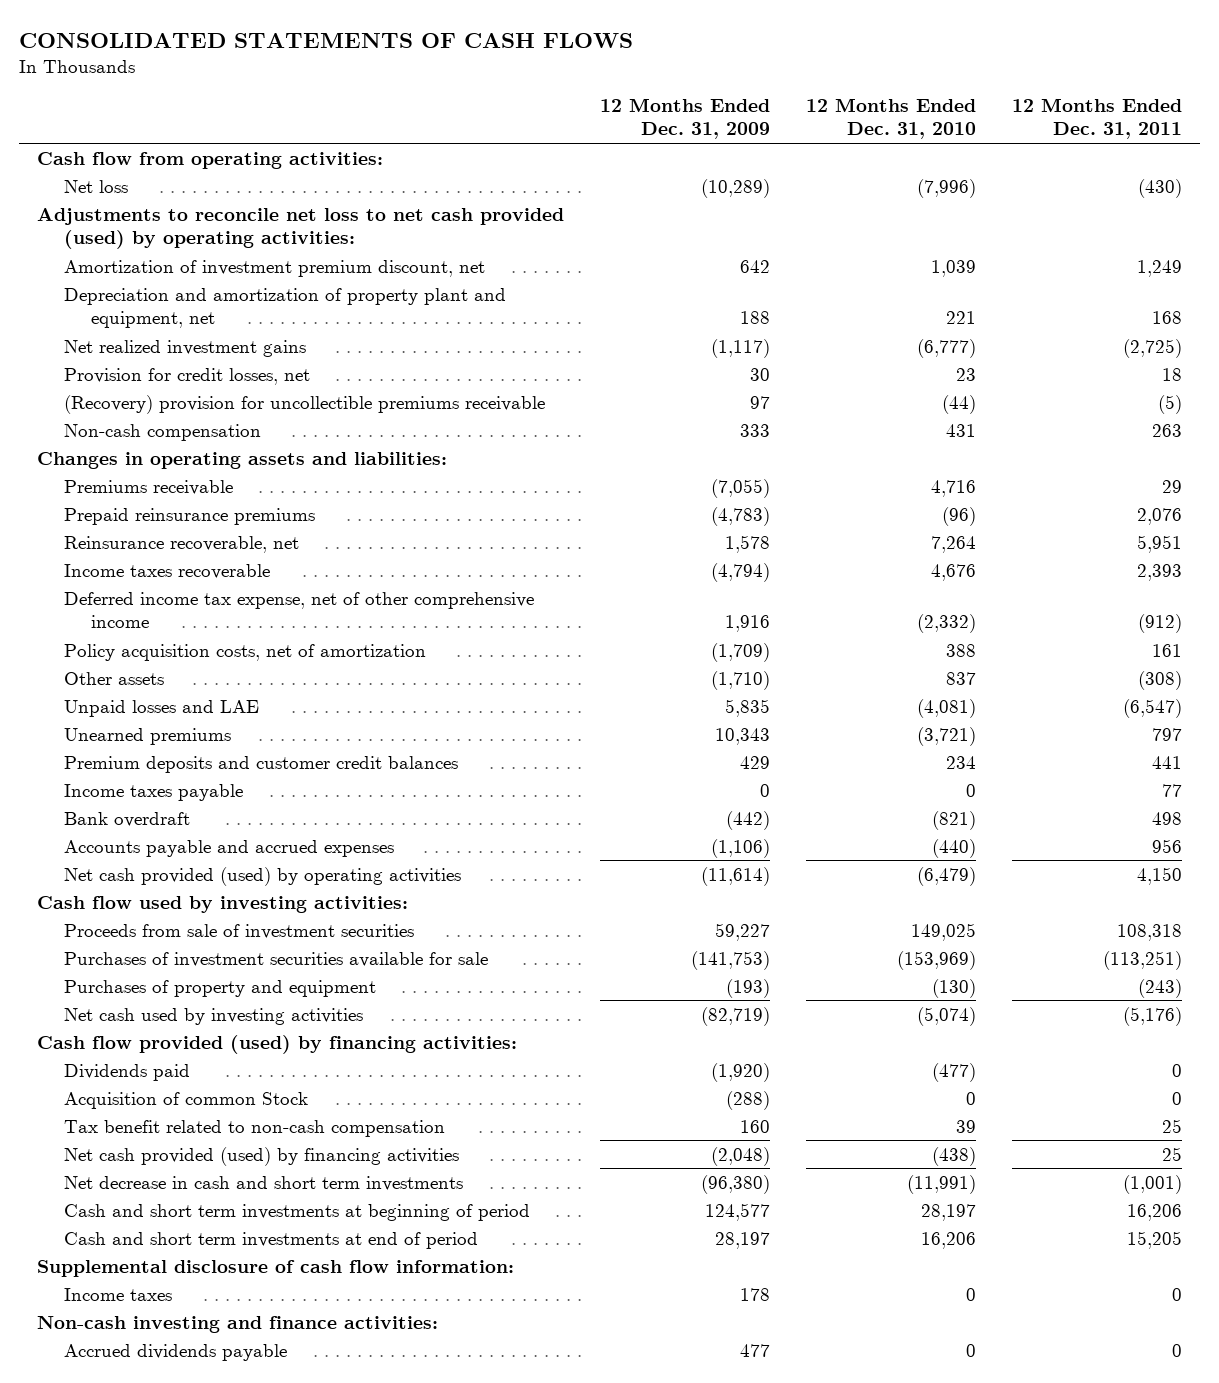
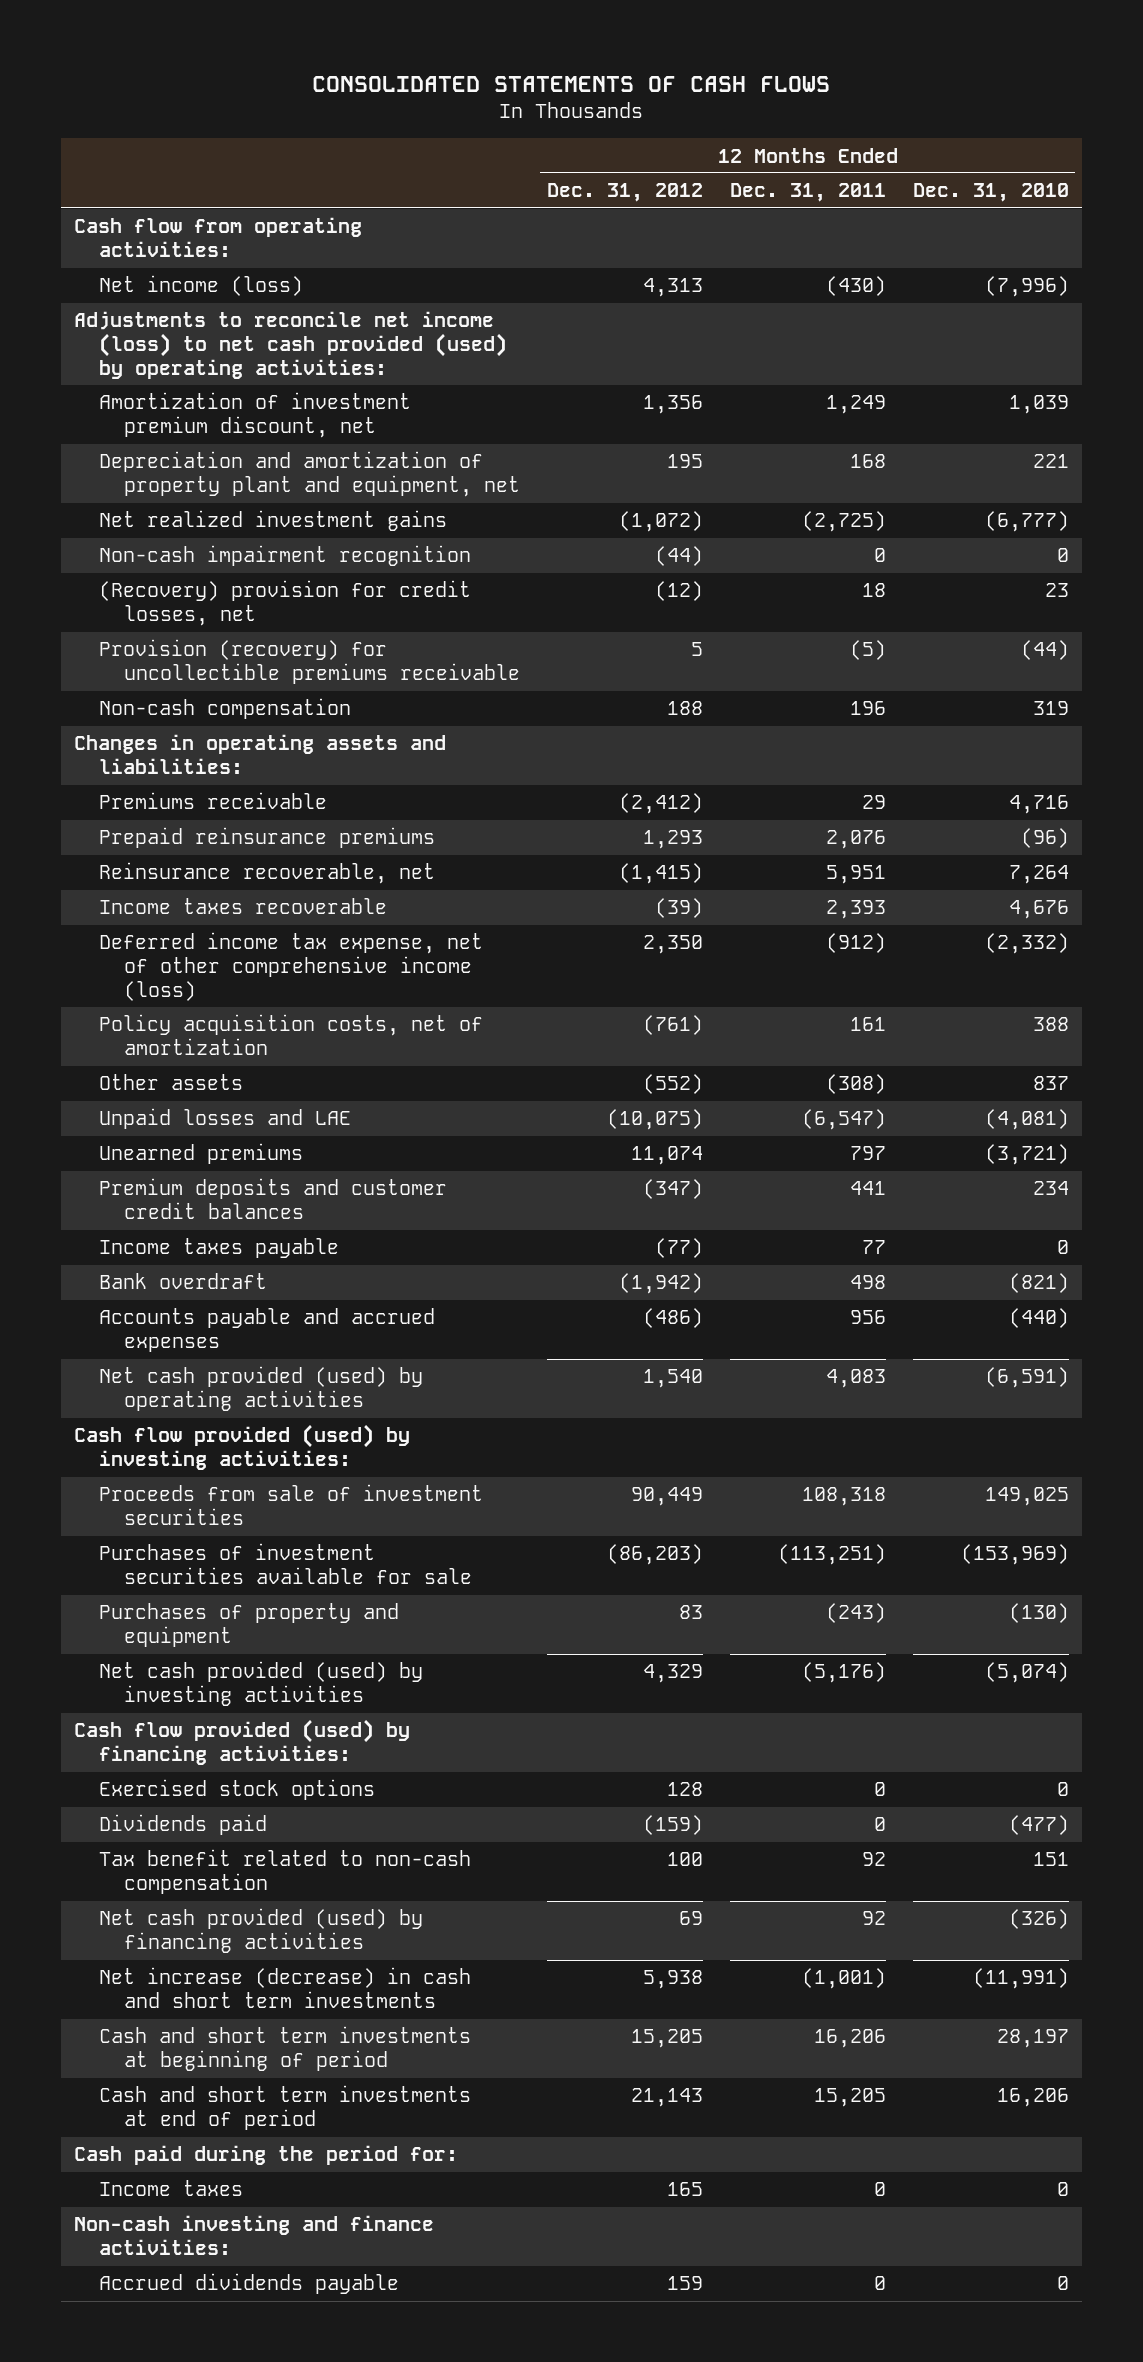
[599,97,770,140] 12 Months Ended Dec. 31, 2009 -> none
none -> [547,183,704,203] Dec. 31, 2012
[64,179,129,193] Net loss -> [99,275,304,297] Net income (loss)
[36,207,564,250] Adjustments to reconcile net loss to net cash provided (used) by operating activities: -> [74,311,508,380] Adjustments to reconcile net income (loss) to net cash provided (used) by operating activities:
none -> [99,545,472,567] Non-cash impairment recognition
[64,367,311,385] Provision for credit losses, net -> [99,580,472,627] (Recovery) provision for credit losses, net
[64,394,546,414] (Recovery) provision for uncollectible premiums receivable -> [99,639,521,685] Provision (recovery) for uncollectible premiums receivable
[945,423,976,437] 431 -> [1032,701,1069,716] 319
[1151,423,1182,437] 263 -> [849,701,886,716] 196
[64,591,535,629] Deferred income tax expense, net of other comprehensive income -> [99,932,484,1002] Deferred income tax expense, net of other comprehensive income (loss)
[916,866,976,886] (6,479) -> [984,1367,1069,1389] (6,591)
[1136,866,1182,885] 4,150 -> [825,1369,886,1389] 4,083
[36,895,408,913] Cash flow used by investing activities: -> [74,1424,411,1471] Cash flow provided (used) by investing activities:
[64,1007,364,1025] Net cash used by investing activities -> [99,1661,424,1707] Net cash provided (used) by investing activities
none -> [99,1779,376,1801] Exercised stock options
[64,1091,309,1109] Acquisition of common Stock -> none
[955,1119,976,1133] 39 -> [1032,1852,1069,1867] 151
[1161,1118,1182,1133] 25 -> [861,1852,886,1867] 92
[931,1146,976,1166] (438) -> [1008,1909,1069,1930] (326)
[1161,1146,1182,1161] 25 -> [861,1911,886,1926] 92
[64,1175,464,1191] Net decrease in cash and short term investments -> [99,1967,472,2009] Net increase (decrease) in cash and short term investments
[36,1259,514,1277] Supplemental disclosure of cash flow information: -> none
none -> [74,2145,459,2166] Cash paid during the period for:

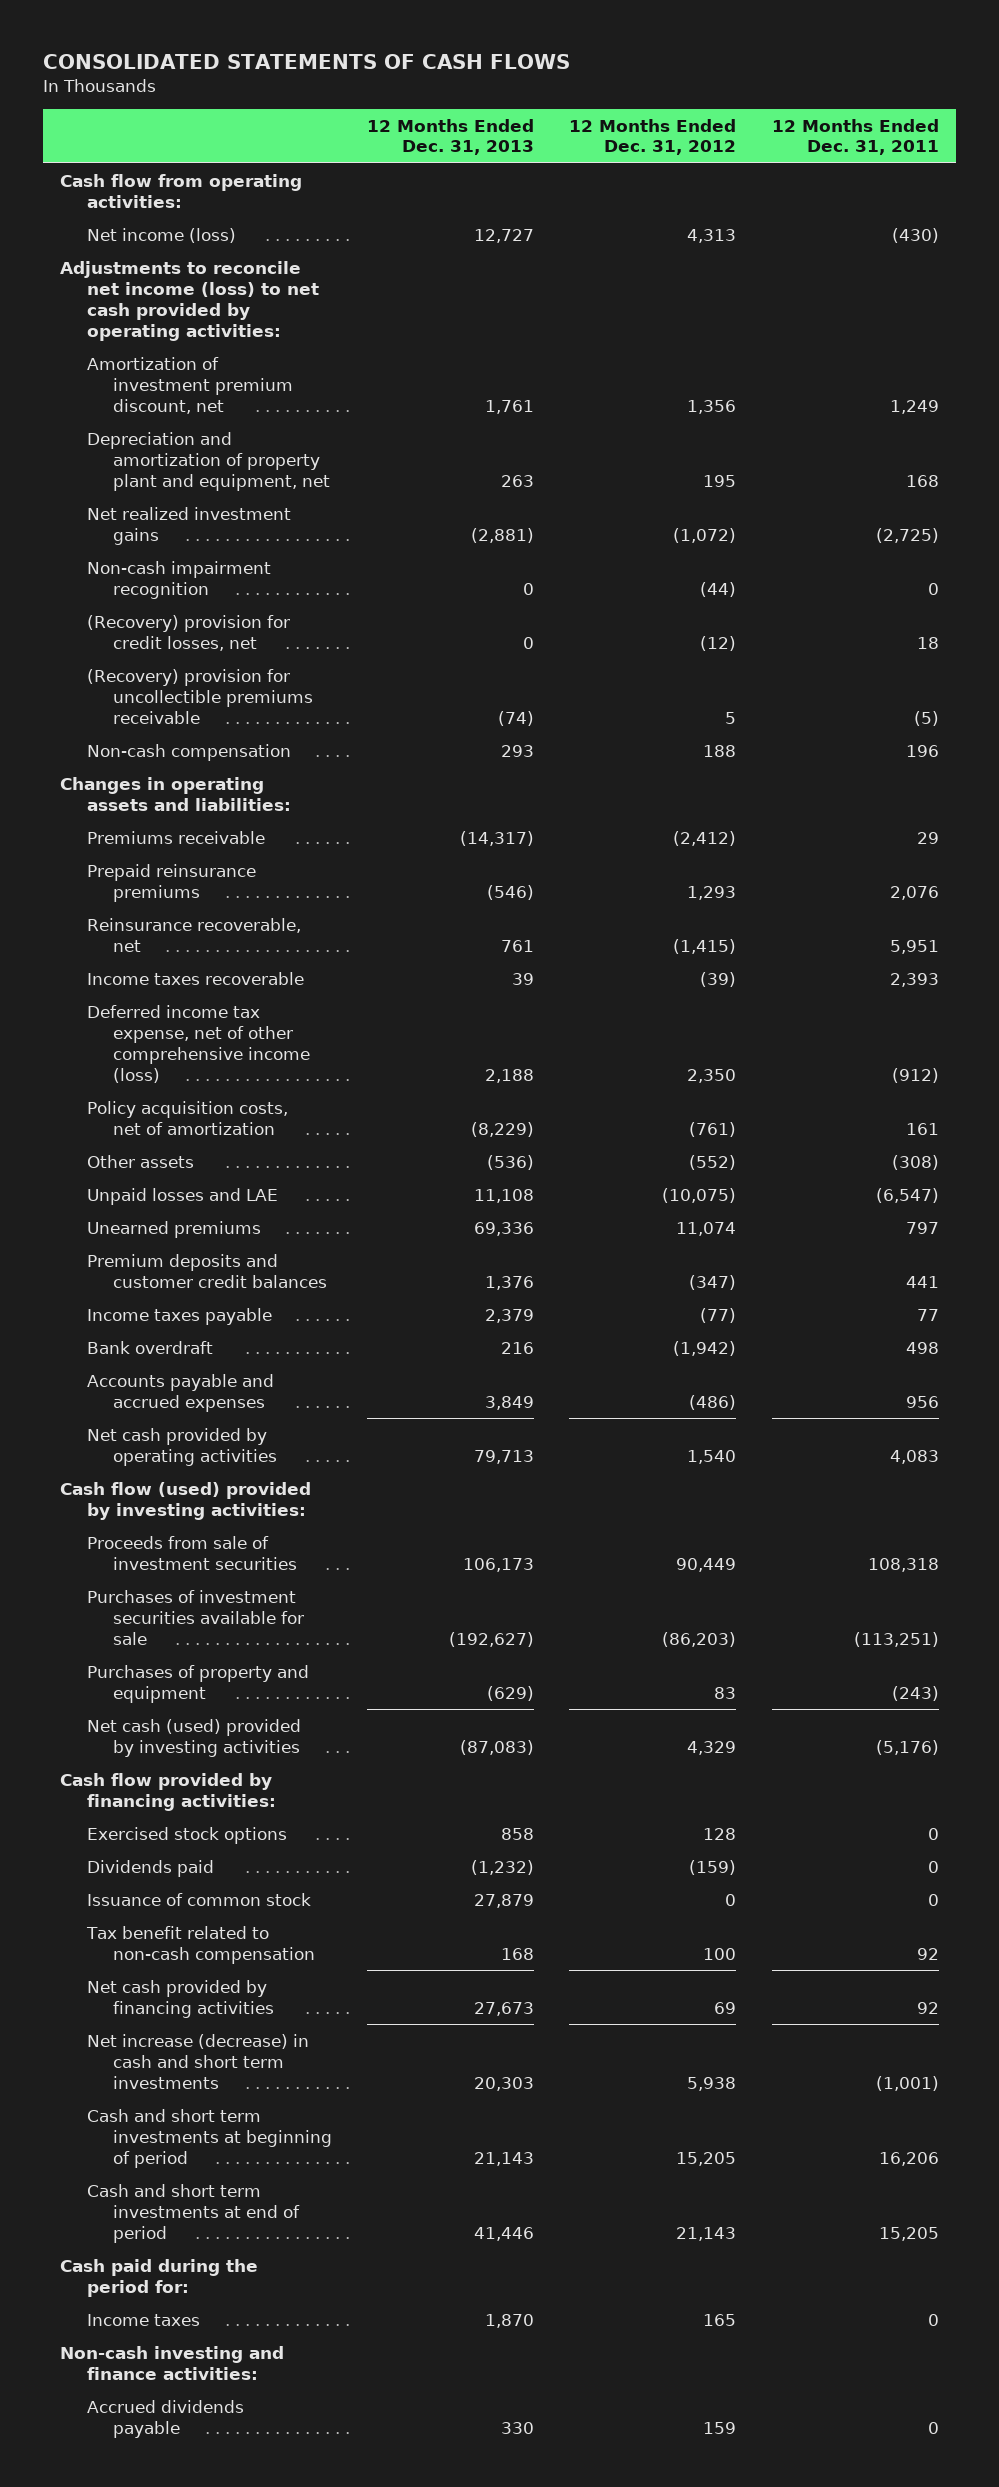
[912,183,1069,203] Dec. 31, 2010 -> none
none -> [367,118,535,156] 12 Months Ended Dec. 31, 2013
[74,311,508,380] Adjustments to reconcile net income (loss) to net cash provided (used) by operating activities: -> [60,260,319,341] Adjustments to reconcile net income (loss) to net cash provided by operating activities:
[99,639,521,685] Provision (recovery) for uncollectible premiums receivable -> [86,668,313,724] (Recovery) provision for uncollectible premiums receivable
[99,1366,424,1412] Net cash provided (used) by operating activities -> [86,1427,277,1466] Net cash provided by operating activities
[74,1424,411,1471] Cash flow provided (used) by investing activities: -> [60,1481,312,1520] Cash flow (used) provided by investing activities:
[99,1661,424,1707] Net cash provided (used) by investing activities -> [86,1718,301,1757] Net cash (used) provided by investing activities
[74,1719,411,1766] Cash flow provided (used) by financing activities: -> [60,1772,276,1811] Cash flow provided by financing activities:
none -> [86,1892,311,1906] Issuance of common stock
[99,1908,424,1954] Net cash provided (used) by financing activities -> [86,1979,274,2018] Net cash provided by financing activities

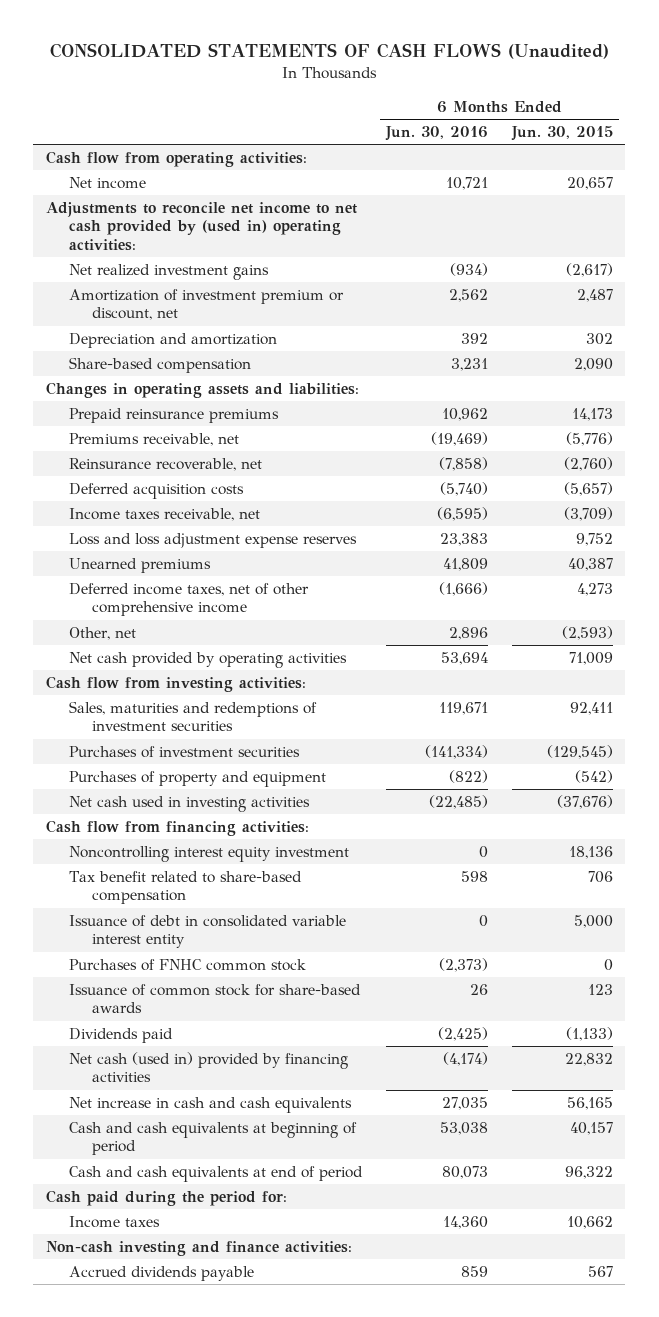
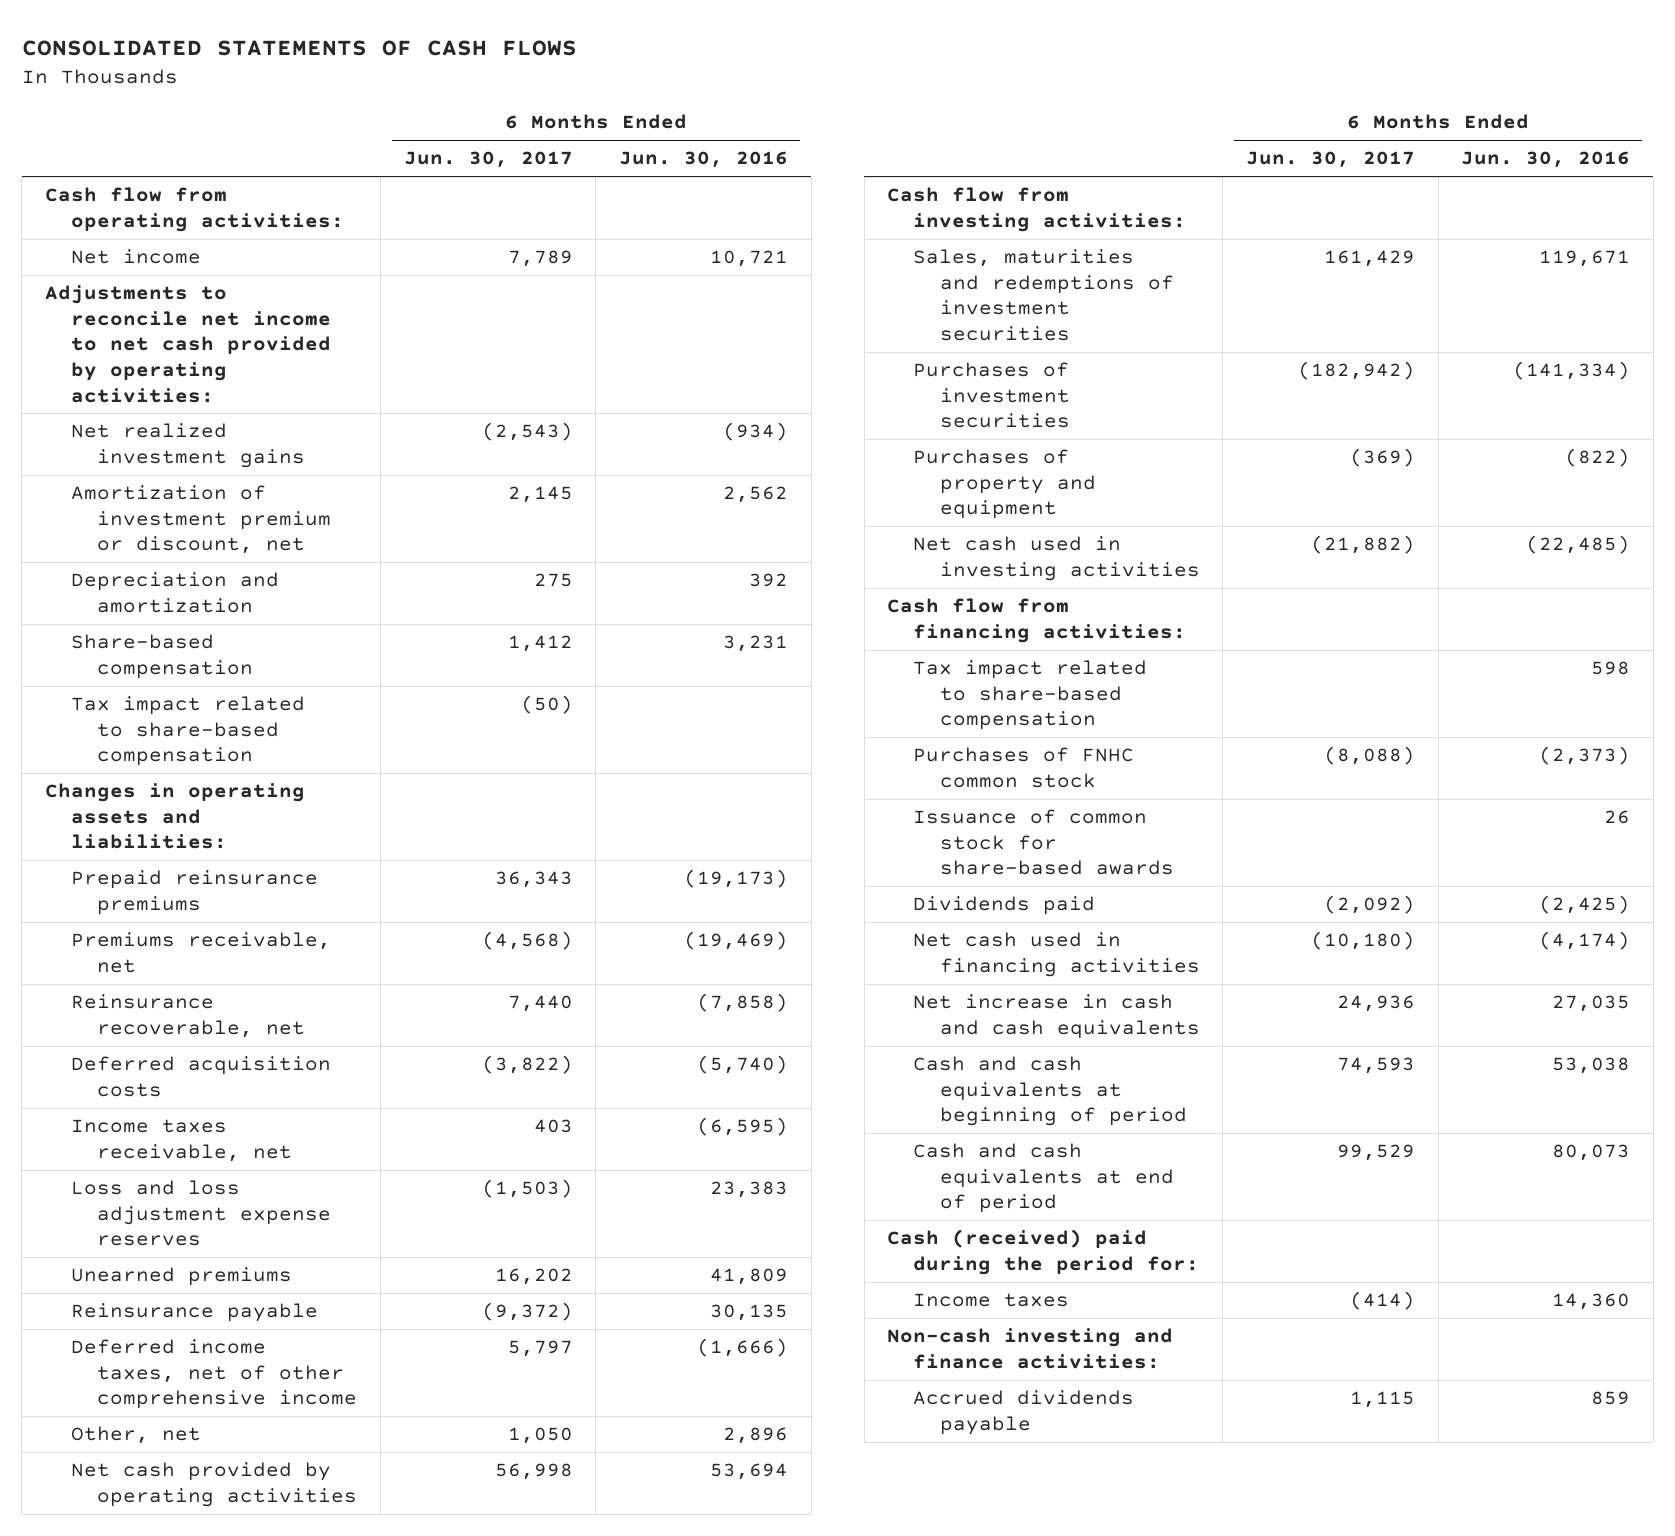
[50,43,610,60] CONSOLIDATED STATEMENTS OF CASH FLOWS (Unaudited) -> [21,39,577,56] CONSOLIDATED STATEMENTS OF CASH FLOWS
[511,126,614,142] Jun. 30, 2015 -> none
none -> [403,151,573,169] Jun. 30, 2017
[45,201,357,251] Adjustments to reconcile net income to net cash provided by (used in) operating activities: -> [44,285,331,403] Adjustments to reconcile net income to net cash provided by operating activities:
none -> [70,696,305,767] Tax impact related to share-based compensation
[442,407,489,421] 10,962 -> [683,869,788,889] (19,173)
none -> [70,1303,318,1323] Reinsurance payable
[68,845,349,862] Noncontrolling interest equity investment -> none
[68,914,346,949] Issuance of debt in consolidated variable interest entity -> none
[68,870,302,905] Tax benefit related to share-based compensation -> [913,660,1148,731] Tax impact related to share-based compensation
[68,1051,348,1083] Net cash (used in) provided by financing activities -> [913,932,1200,977] Net cash used in financing activities
[45,1189,287,1206] Cash paid during the period for: -> [887,1229,1200,1275] Cash (received) paid during the period for:

